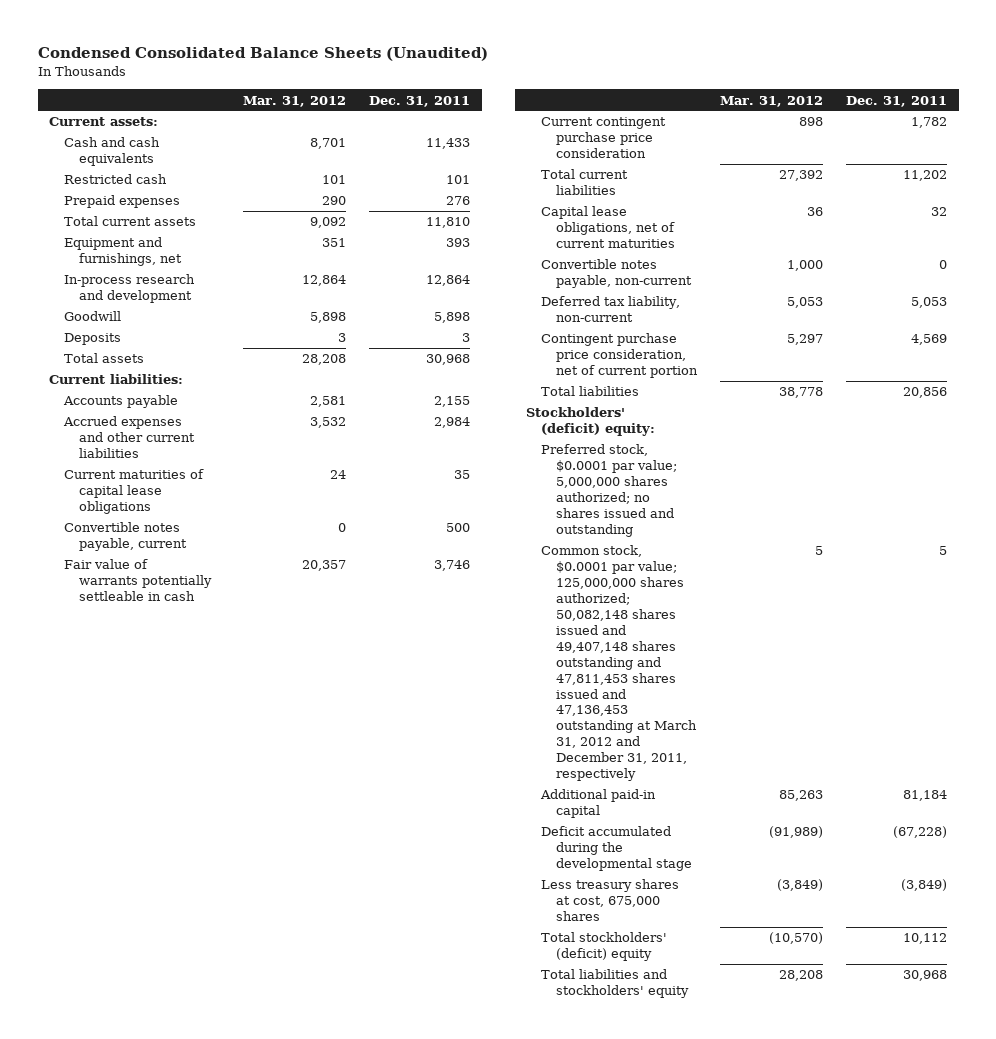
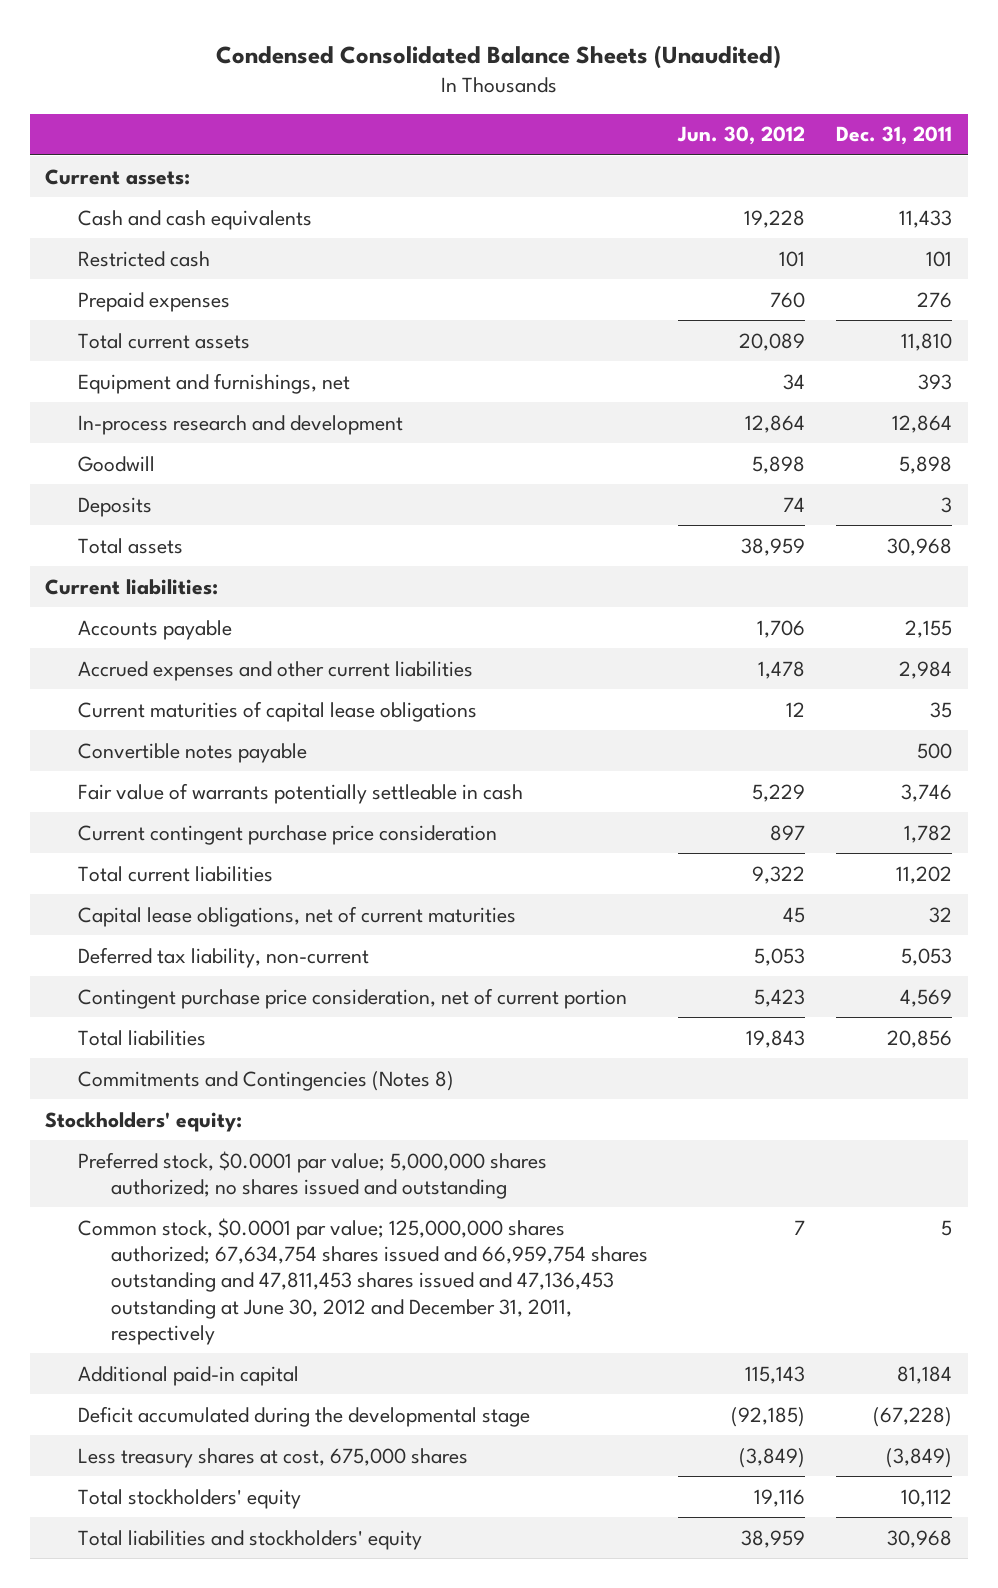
[243,95,347,107] Mar. 31, 2012 -> none
none -> [677,126,806,146] Jun. 30, 2012
[64,522,188,552] Convertible notes payable, current -> [77,742,307,763] Convertible notes payable
[541,259,693,289] Convertible notes payable, non-current -> none
none -> [77,1070,454,1091] Commitments and Contingencies (Notes 8)
[526,407,656,437] Stockholders' (deficit) equity: -> [45,1111,243,1132] Stockholders' equity:
[541,545,698,782] Common stock, $0.0001 par value; 125,000,000 shares authorized; 50,082,148 shares issued and 49,407,148 shares outstanding and 47,811,453 shares issued and 47,136,453 outstanding at March 31, 2012 and December 31, 2011, respectively -> [77,1217,648,1345] Common stock, $0.0001 par value; 125,000,000 shares authorized; 67,634,754 shares issued and 66,959,754 shares outstanding and 47,811,453 shares issued and 47,136,453 outstanding at June 30, 2012 and December 31, 2011, respectively
[541,932,668,962] Total stockholders' (deficit) equity -> [77,1488,301,1509] Total stockholders' equity

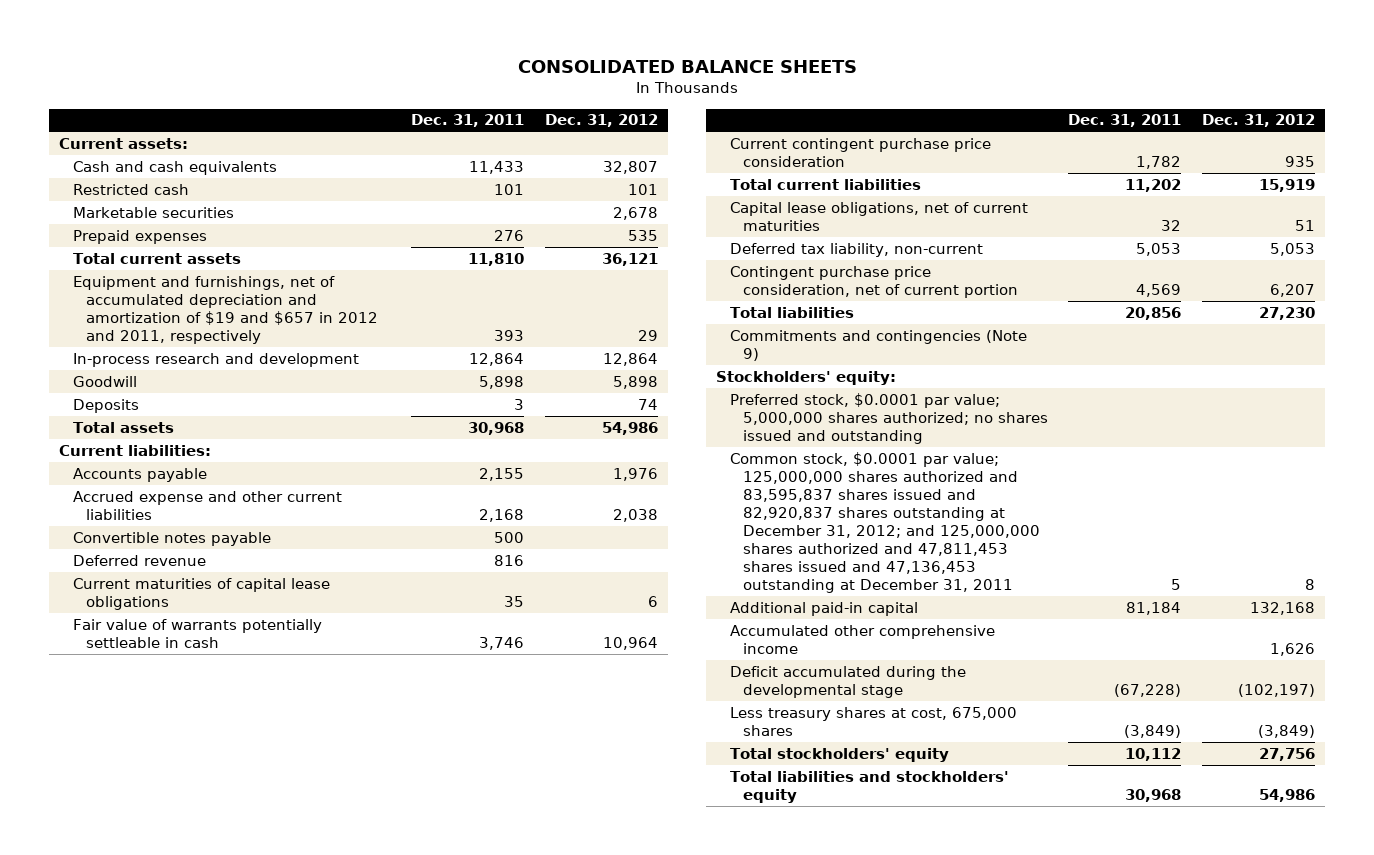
[215,45,781,70] Condensed Consolidated Balance Sheets (Unaudited) -> [518,59,858,73] CONSOLIDATED BALANCE SHEETS
[677,126,806,146] Jun. 30, 2012 -> none
none -> [544,114,658,128] Dec. 31, 2012
none -> [72,206,234,218] Marketable securities
[77,372,350,394] Equipment and furnishings, net -> [72,275,378,345] Equipment and furnishings, net of accumulated depreciation and amortization of $19 and $657 in 2012 and 2011, respectively
[77,660,473,681] Accrued expenses and other current liabilities -> [72,490,342,520] Accrued expense and other current liabilities
[899,660,953,679] 2,984 -> [479,508,525,522] 2,168
none -> [72,554,206,566] Deferred revenue
[77,700,477,722] Current maturities of capital lease obligations -> [72,577,330,610] Current maturities of capital lease obligations
[77,1070,454,1091] Commitments and Contingencies (Notes 8) -> [729,329,1027,361] Commitments and contingencies (Note 9)
[77,1217,648,1345] Common stock, $0.0001 par value; 125,000,000 shares authorized; 67,634,754 shares issued and 66,959,754 shares outstanding and 47,811,453 shares issued and 47,136,453 outstanding at June 30, 2012 and December 31, 2011, respectively -> [729,451,1040,594] Common stock, $0.0001 par value; 125,000,000 shares authorized and 83,595,837 shares issued and 82,920,837 shares outstanding at December 31, 2012; and 125,000,000 shares authorized and 47,811,453 shares issued and 47,136,453 outstanding at December 31, 2011
none -> [729,624,995,654] Accumulated other comprehensive income

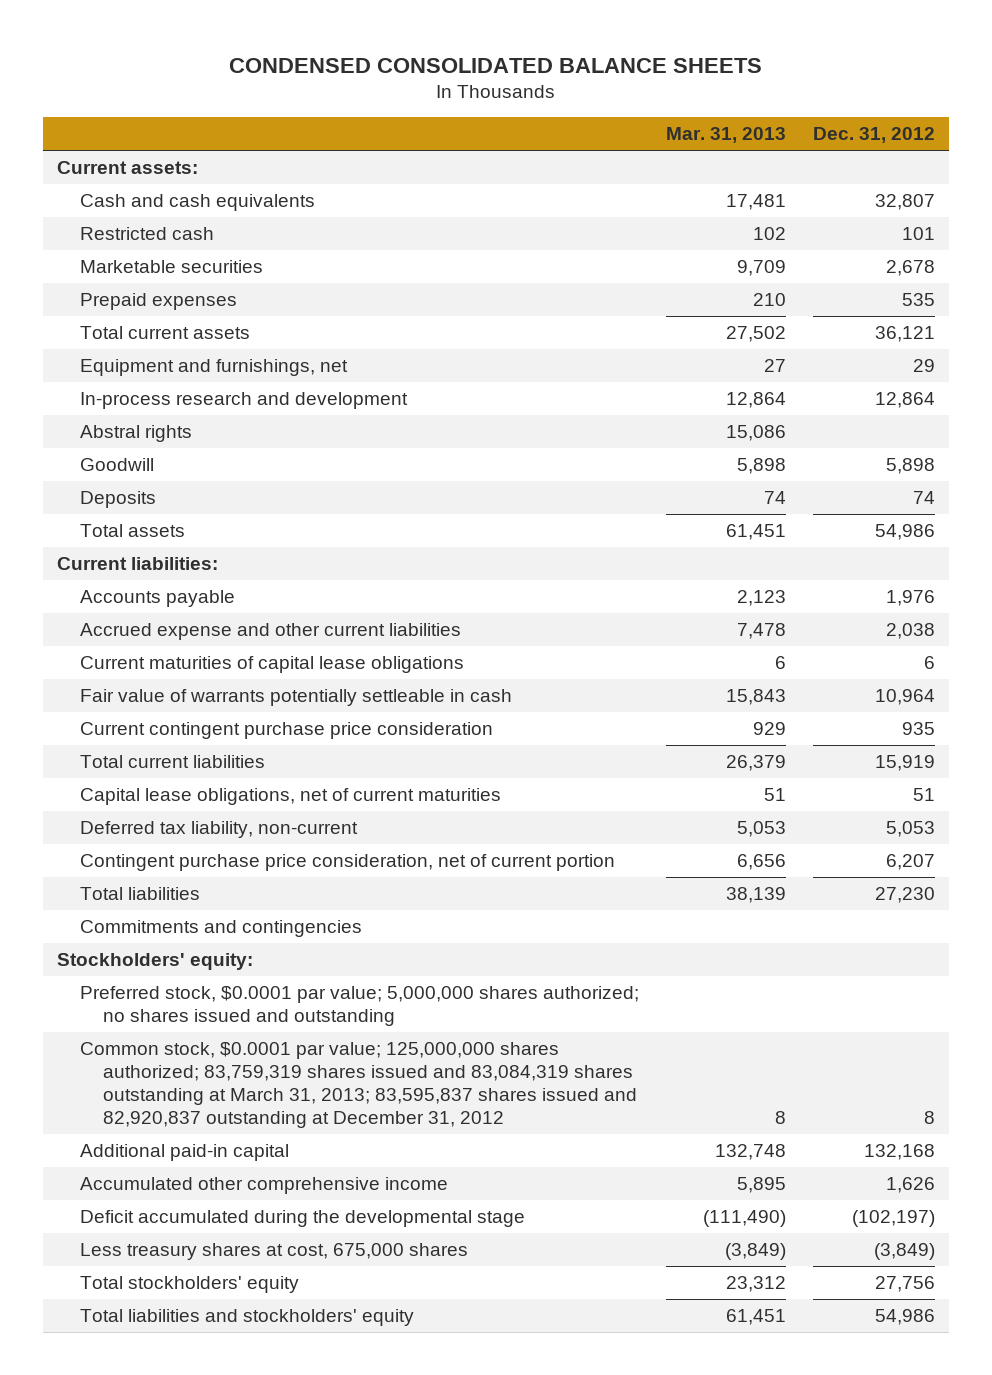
[518,59,858,73] CONSOLIDATED BALANCE SHEETS -> [229,57,763,73] CONDENSED CONSOLIDATED BALANCE SHEETS
[411,114,525,128] Dec. 31, 2011 -> none
none -> [666,127,787,144] Mar. 31, 2013
[72,275,378,345] Equipment and furnishings, net of accumulated depreciation and amortization of $19 and $657 in 2012 and 2011, respectively -> [79,359,348,377] Equipment and furnishings, net
none -> [79,425,192,443] Abstral rights
[72,531,271,546] Convertible notes payable -> none
[72,554,206,566] Deferred revenue -> none
[729,329,1027,361] Commitments and contingencies (Note 9) -> [79,920,362,938] Commitments and contingencies
[729,451,1040,594] Common stock, $0.0001 par value; 125,000,000 shares authorized and 83,595,837 shares issued and 82,920,837 shares outstanding at December 31, 2012; and 125,000,000 shares authorized and 47,811,453 shares issued and 47,136,453 outstanding at December 31, 2011 -> [79,1042,638,1128] Common stock, $0.0001 par value; 125,000,000 shares authorized; 83,759,319 shares issued and 83,084,319 shares outstanding at March 31, 2013; 83,595,837 shares issued and 82,920,837 outstanding at December 31, 2012

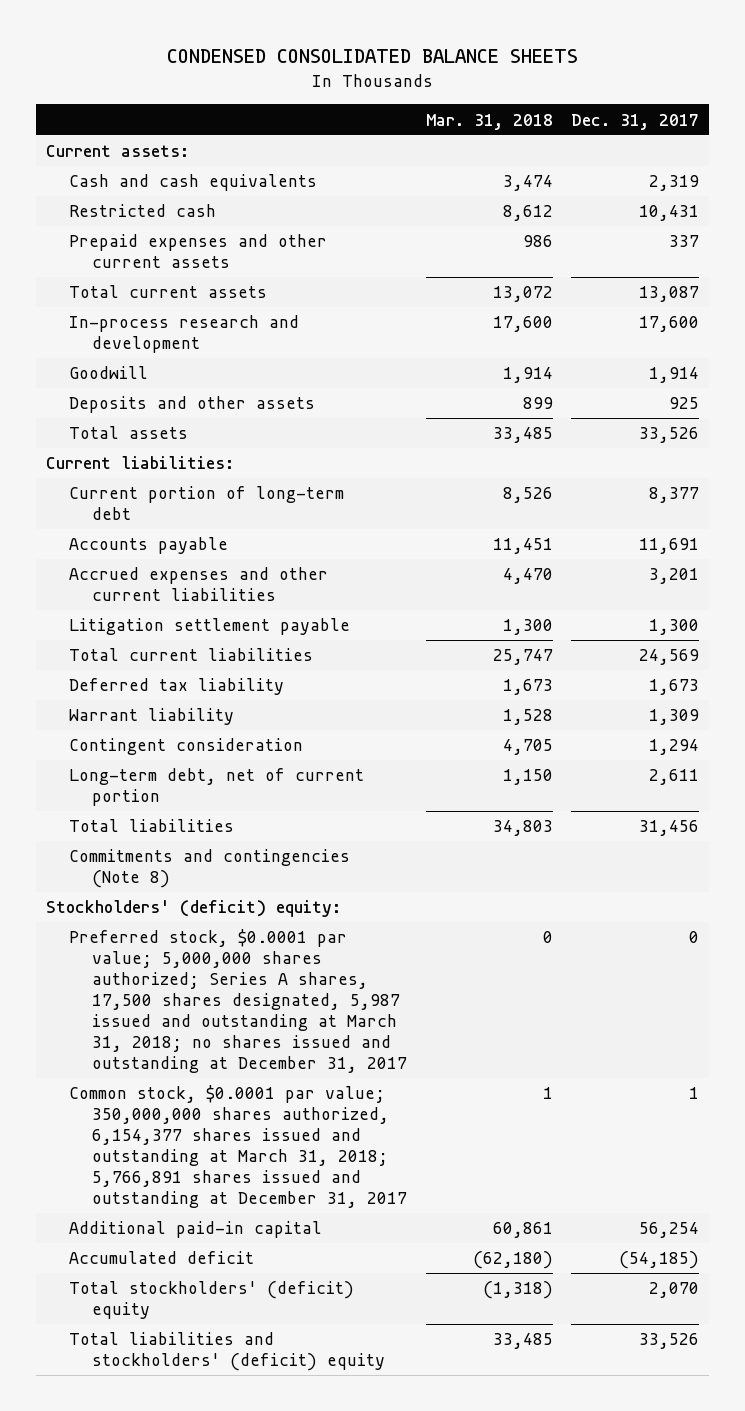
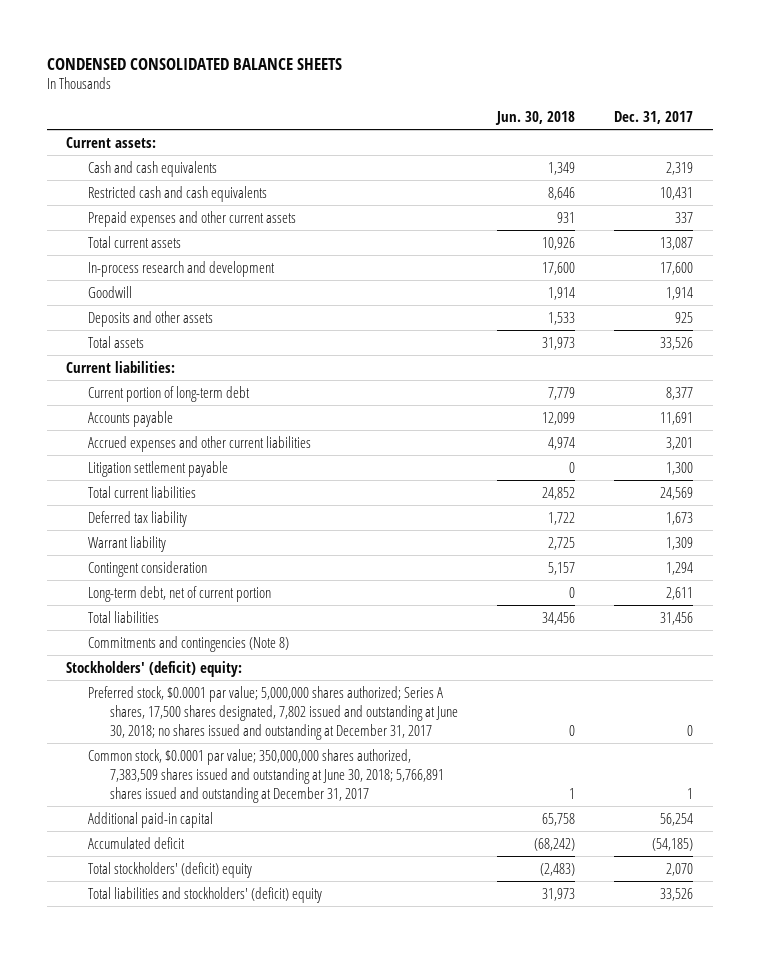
[425,113,553,130] Mar. 31, 2018 -> none
none -> [495,111,576,126] Jun. 30, 2018
[68,204,216,218] Restricted cash -> [88,185,268,202] Restricted cash and cash equivalents
[68,929,408,1073] Preferred stock, $0.0001 par value; 5,000,000 shares authorized; Series A shares, 17,500 shares designated, 5,987 issued and outstanding at March 31, 2018; no shares issued and outstanding at December 31, 2017 -> [88,685,458,741] Preferred stock, $0.0001 par value; 5,000,000 shares authorized; Series A shares, 17,500 shares designated, 7,802 issued and outstanding at June 30, 2018; no shares issued and outstanding at December 31, 2017
[68,1085,408,1208] Common stock, $0.0001 par value; 350,000,000 shares authorized, 6,154,377 shares issued and outstanding at March 31, 2018; 5,766,891 shares issued and outstanding at December 31, 2017 -> [88,748,444,804] Common stock, $0.0001 par value; 350,000,000 shares authorized, 7,383,509 shares issued and outstanding at June 30, 2018; 5,766,891 shares issued and outstanding at December 31, 2017

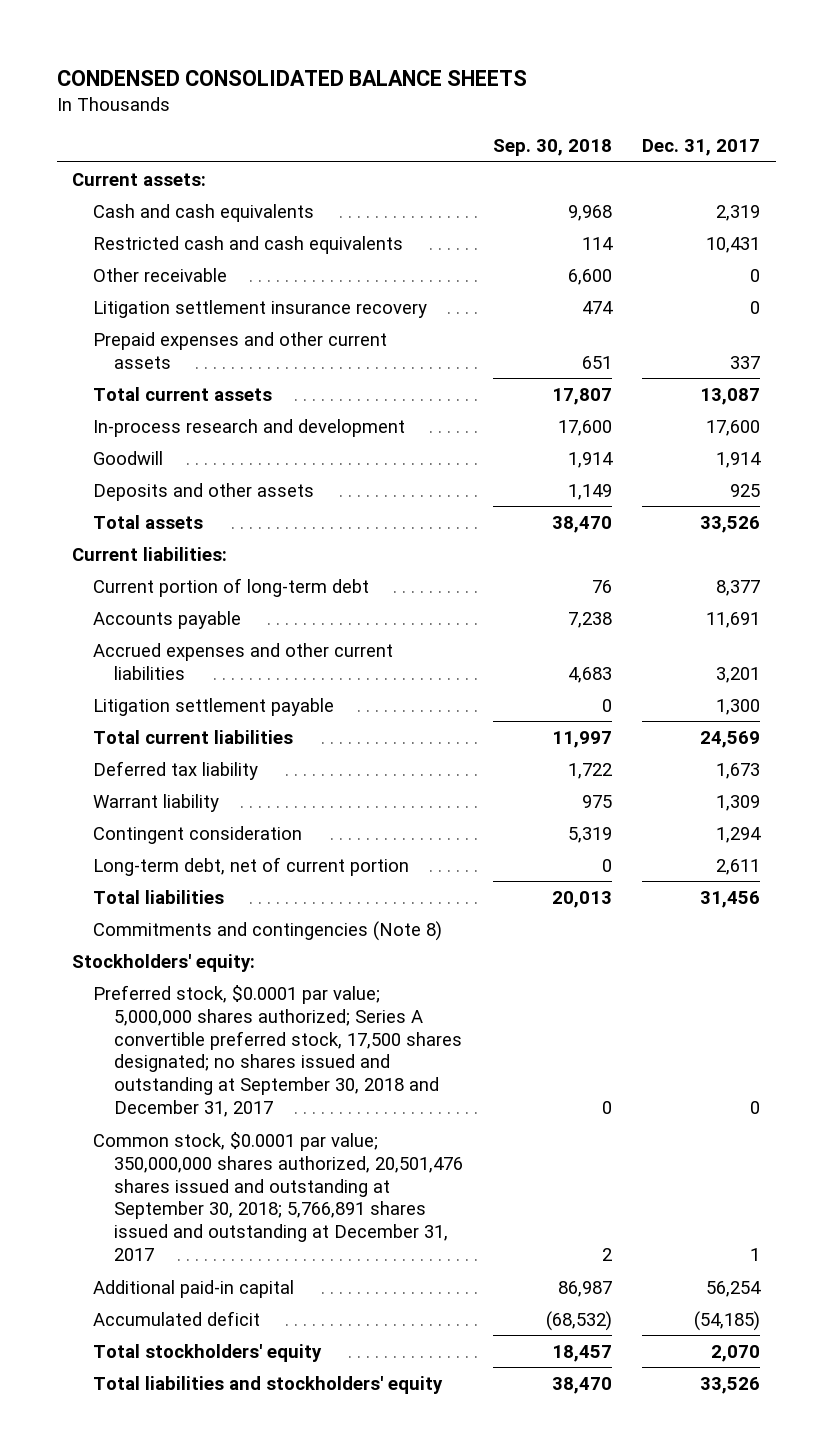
[495,111,576,126] Jun. 30, 2018 -> none
none -> [493,139,613,157] Sep. 30, 2018
none -> [92,267,227,282] Other receivable
none -> [92,299,427,318] Litigation settlement insurance recovery
[66,660,243,677] Stockholders' (deficit) equity: -> [71,953,255,972] Stockholders' equity:
[88,685,458,741] Preferred stock, $0.0001 par value; 5,000,000 shares authorized; Series A shares, 17,500 shares designated, 7,802 issued and outstanding at June 30, 2018; no shares issued and outstanding at December 31, 2017 -> [92,984,462,1118] Preferred stock, $0.0001 par value; 5,000,000 shares authorized; Series A convertible preferred stock, 17,500 shares designated; no shares issued and outstanding at September 30, 2018 and December 31, 2017
[88,748,444,804] Common stock, $0.0001 par value; 350,000,000 shares authorized, 7,383,509 shares issued and outstanding at June 30, 2018; 5,766,891 shares issued and outstanding at December 31, 2017 -> [92,1131,463,1262] Common stock, $0.0001 par value; 350,000,000 shares authorized, 20,501,476 shares issued and outstanding at September 30, 2018; 5,766,891 shares issued and outstanding at December 31, 2017
[88,861,253,878] Total stockholders' (deficit) equity -> [92,1343,322,1362] Total stockholders' equity
[88,886,323,903] Total liabilities and stockholders' (deficit) equity -> [92,1375,443,1394] Total liabilities and stockholders' equity

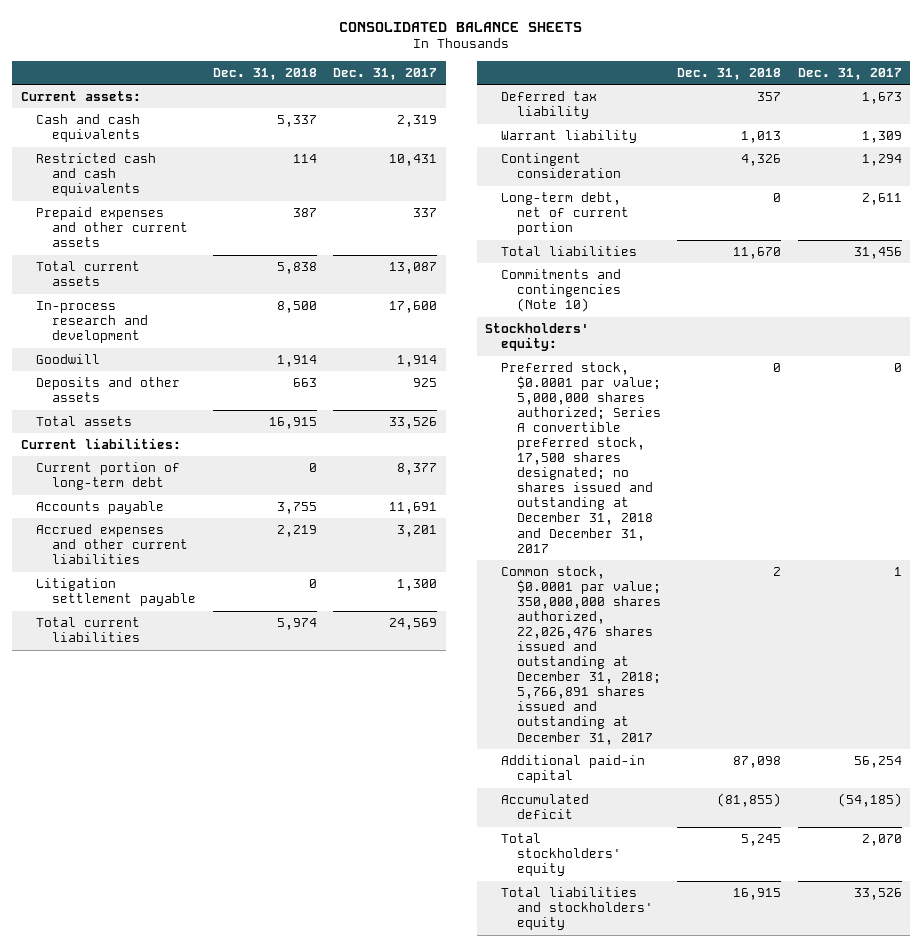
[56,69,527,86] CONDENSED CONSOLIDATED BALANCE SHEETS -> [339,21,583,32] CONSOLIDATED BALANCE SHEETS
[493,139,613,157] Sep. 30, 2018 -> none
none -> [212,67,317,80] Dec. 31, 2018
[92,267,227,282] Other receivable -> none
[92,299,427,318] Litigation settlement insurance recovery -> none
[92,920,442,941] Commitments and contingencies (Note 8) -> [501,269,622,313] Commitments and contingencies (Note 10)
[92,984,462,1118] Preferred stock, $0.0001 par value; 5,000,000 shares authorized; Series A convertible preferred stock, 17,500 shares designated; no shares issued and outstanding at September 30, 2018 and December 31, 2017 -> [501,362,661,553] Preferred stock, $0.0001 par value; 5,000,000 shares authorized; Series A convertible preferred stock, 17,500 shares designated; no shares issued and outstanding at December 31, 2018 and December 31, 2017
[92,1131,463,1262] Common stock, $0.0001 par value; 350,000,000 shares authorized, 20,501,476 shares issued and outstanding at September 30, 2018; 5,766,891 shares issued and outstanding at December 31, 2017 -> [501,566,661,745] Common stock, $0.0001 par value; 350,000,000 shares authorized, 22,026,476 shares issued and outstanding at December 31, 2018; 5,766,891 shares issued and outstanding at December 31, 2017

